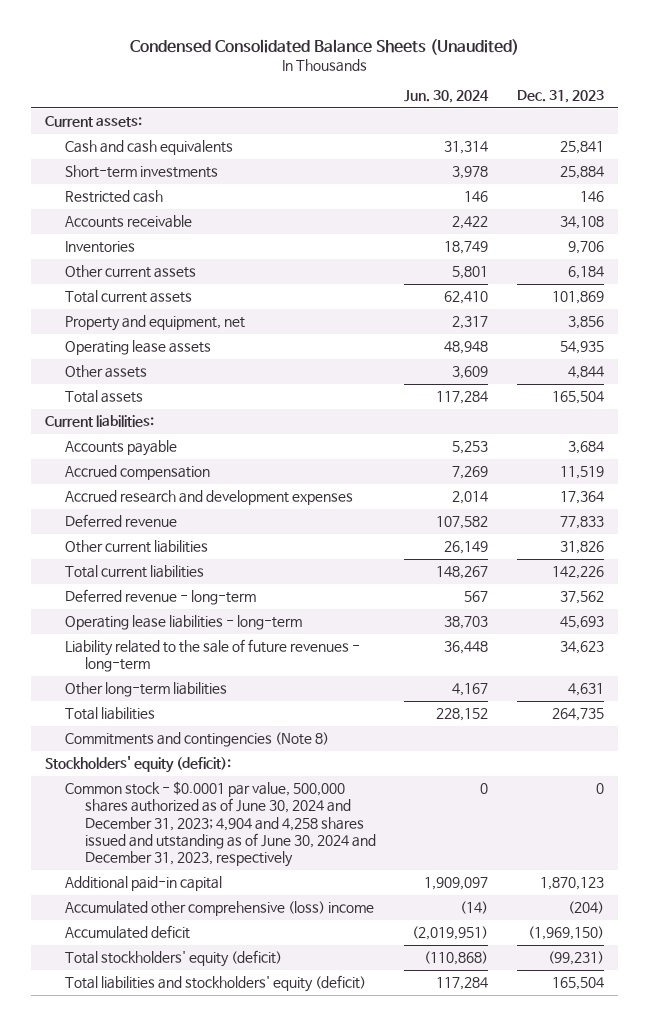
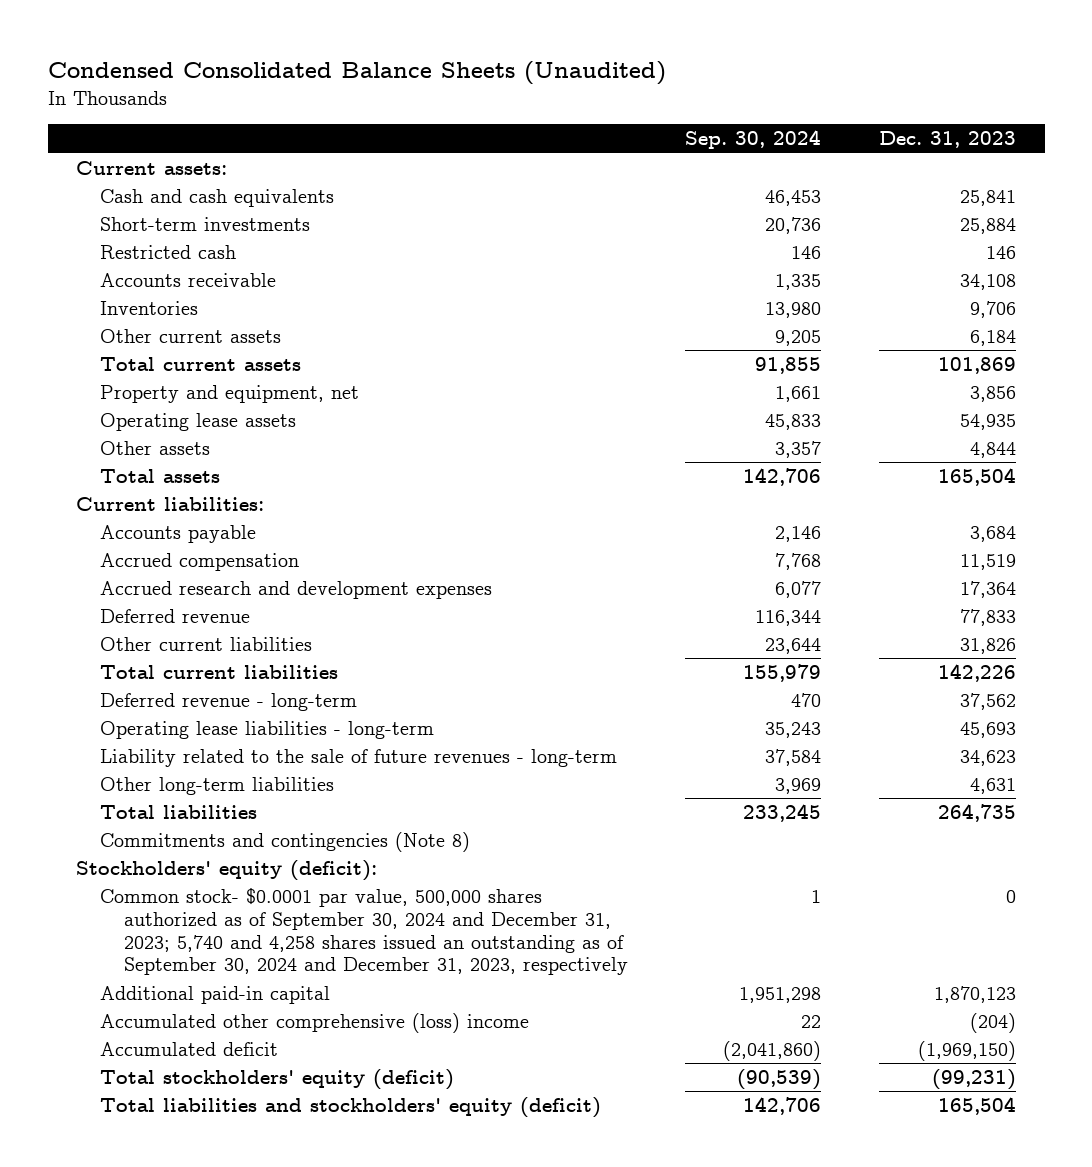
[404,90,490,104] Jun. 30, 2024 -> none
none -> [685,130,822,150] Sep. 30, 2024
[65,781,377,868] Common stock - $0.0001 par value, 500,000 shares authorized as of June 30, 2024 and December 31, 2023; 4,904 and 4,258 shares issued and utstanding as of June 30, 2024 and December 31, 2023, respectively -> [99,887,628,976] Common stock- $0.0001 par value, 500,000 shares authorized as of September 30, 2024 and December 31, 2023; 5,740 and 4,258 shares issued an outstanding as of September 30, 2024 and December 31, 2023, respectively

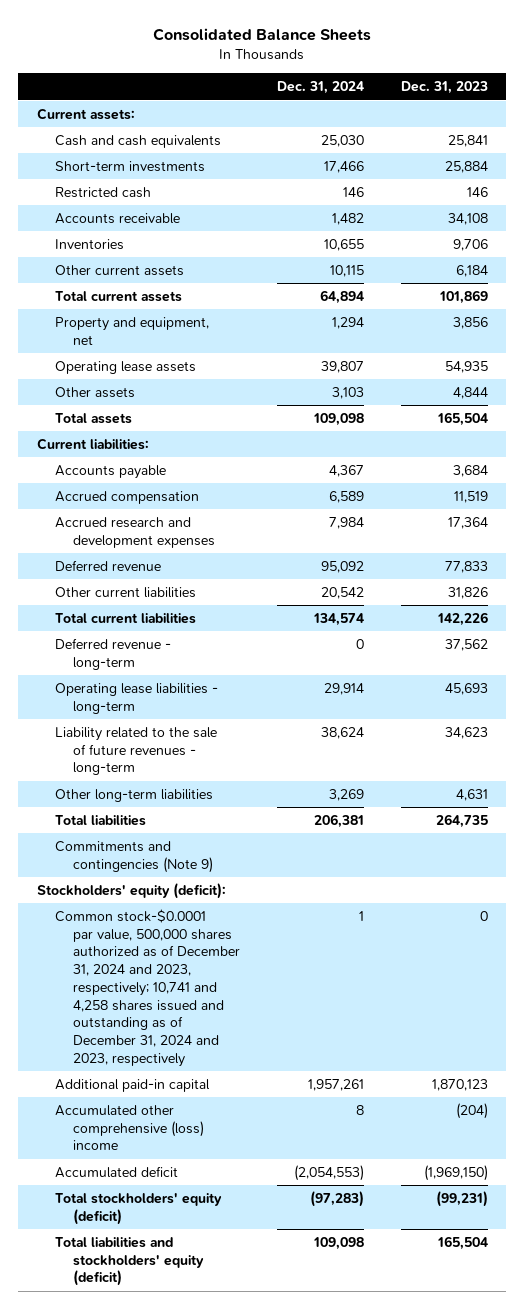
[47,61,666,86] Condensed Consolidated Balance Sheets (Unaudited) -> [153,28,372,42] Consolidated Balance Sheets
[685,130,822,150] Sep. 30, 2024 -> none
none -> [276,81,364,95] Dec. 31, 2024
[99,831,470,852] Commitments and contingencies (Note 8) -> [54,840,214,873] Commitments and contingencies (Note 9)
[99,887,628,976] Common stock- $0.0001 par value, 500,000 shares authorized as of September 30, 2024 and December 31, 2023; 5,740 and 4,258 shares issued an outstanding as of September 30, 2024 and December 31, 2023, respectively -> [54,908,241,1067] Common stock-$0.0001 par value, 500,000 shares authorized as of December 31, 2024 and 2023, respectively; 10,741 and 4,258 shares issued and outstanding as of December 31, 2024 and 2023, respectively

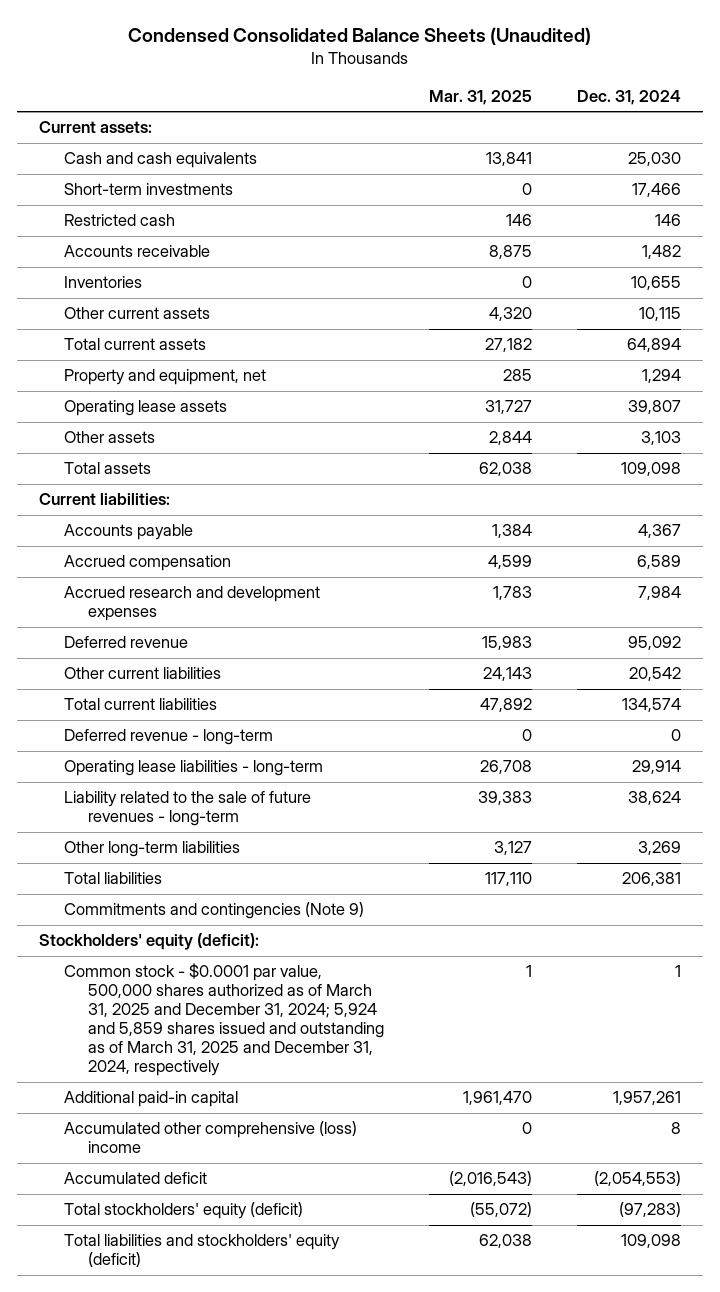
[153,28,372,42] Consolidated Balance Sheets -> [127,27,591,46] Condensed Consolidated Balance Sheets (Unaudited)
[400,81,488,95] Dec. 31, 2023 -> none
none -> [428,89,532,105] Mar. 31, 2025
[54,908,241,1067] Common stock-$0.0001 par value, 500,000 shares authorized as of December 31, 2024 and 2023, respectively; 10,741 and 4,258 shares issued and outstanding as of December 31, 2024 and 2023, respectively -> [63,963,385,1077] Common stock - $0.0001 par value, 500,000 shares authorized as of March 31, 2025 and December 31, 2024; 5,924 and 5,859 shares issued and outstanding as of March 31, 2025 and December 31, 2024, respectively

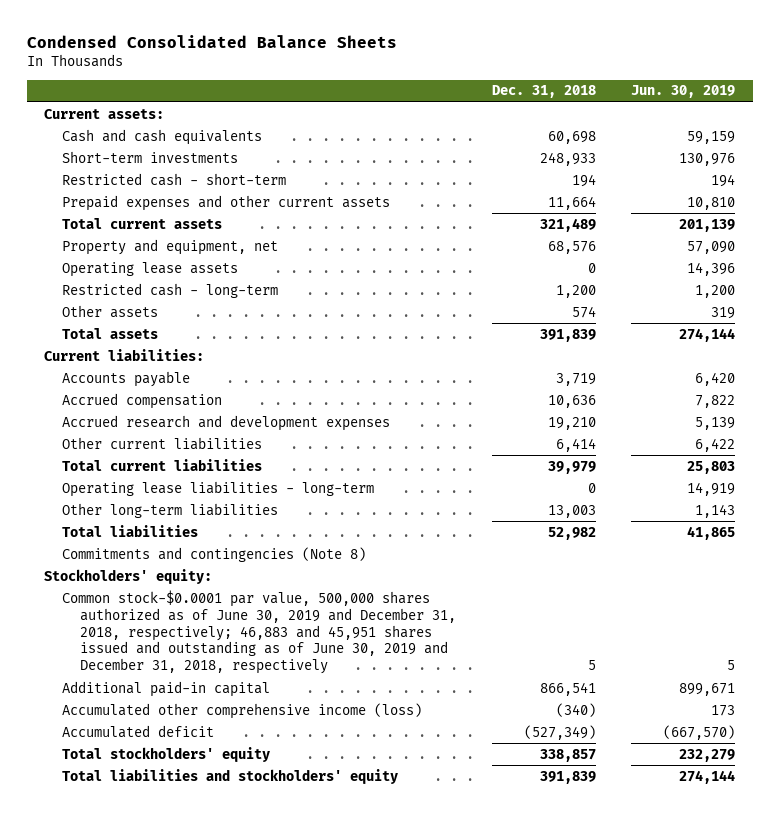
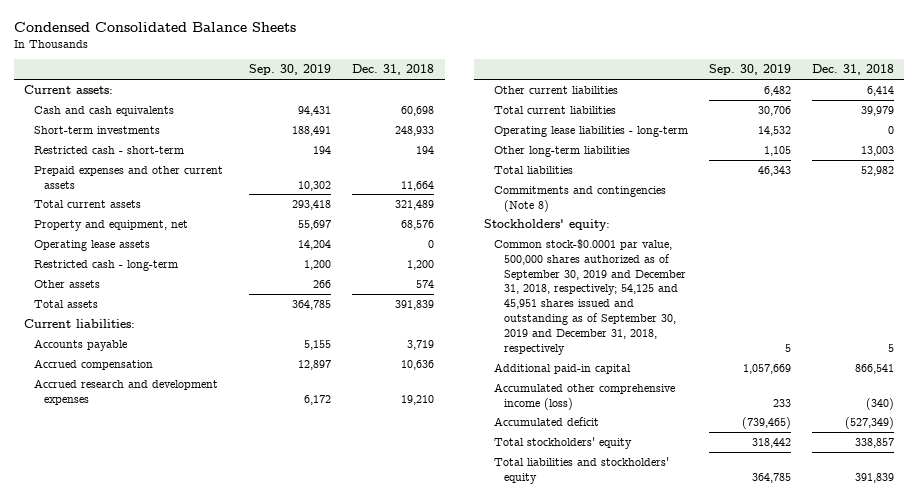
[631,85,736,99] Jun. 30, 2019 -> none
none -> [249,64,332,76] Sep. 30, 2019
[62,589,457,675] Common stock-$0.0001 par value, 500,000 shares authorized as of June 30, 2019 and December 31, 2018, respectively; 46,883 and 45,951 shares issued and outstanding as of June 30, 2019 and December 31, 2018, respectively -> [493,238,686,355] Common stock-$0.0001 par value, 500,000 shares authorized as of September 30, 2019 and December 31, 2018, respectively; 54,125 and 45,951 shares issued and outstanding as of September 30, 2019 and December 31, 2018, respectively

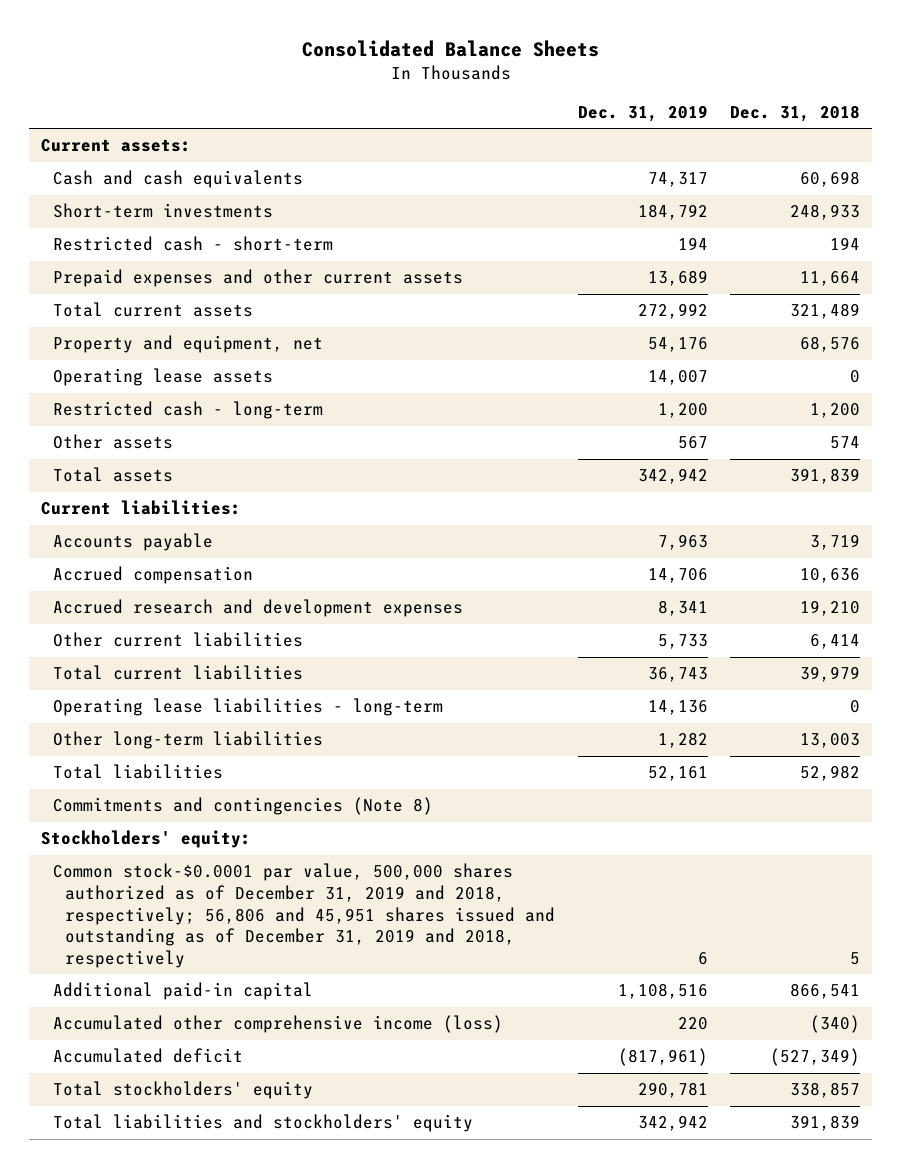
[13,22,296,33] Condensed Consolidated Balance Sheets -> [301,39,599,57] Consolidated Balance Sheets
[249,64,332,76] Sep. 30, 2019 -> none
none -> [577,105,708,123] Dec. 31, 2019
[493,238,686,355] Common stock-$0.0001 par value, 500,000 shares authorized as of September 30, 2019 and December 31, 2018, respectively; 54,125 and 45,951 shares issued and outstanding as of September 30, 2019 and December 31, 2018, respectively -> [52,863,556,969] Common stock-$0.0001 par value, 500,000 shares authorized as of December 31, 2019 and 2018, respectively; 56,806 and 45,951 shares issued and outstanding as of December 31, 2019 and 2018, respectively

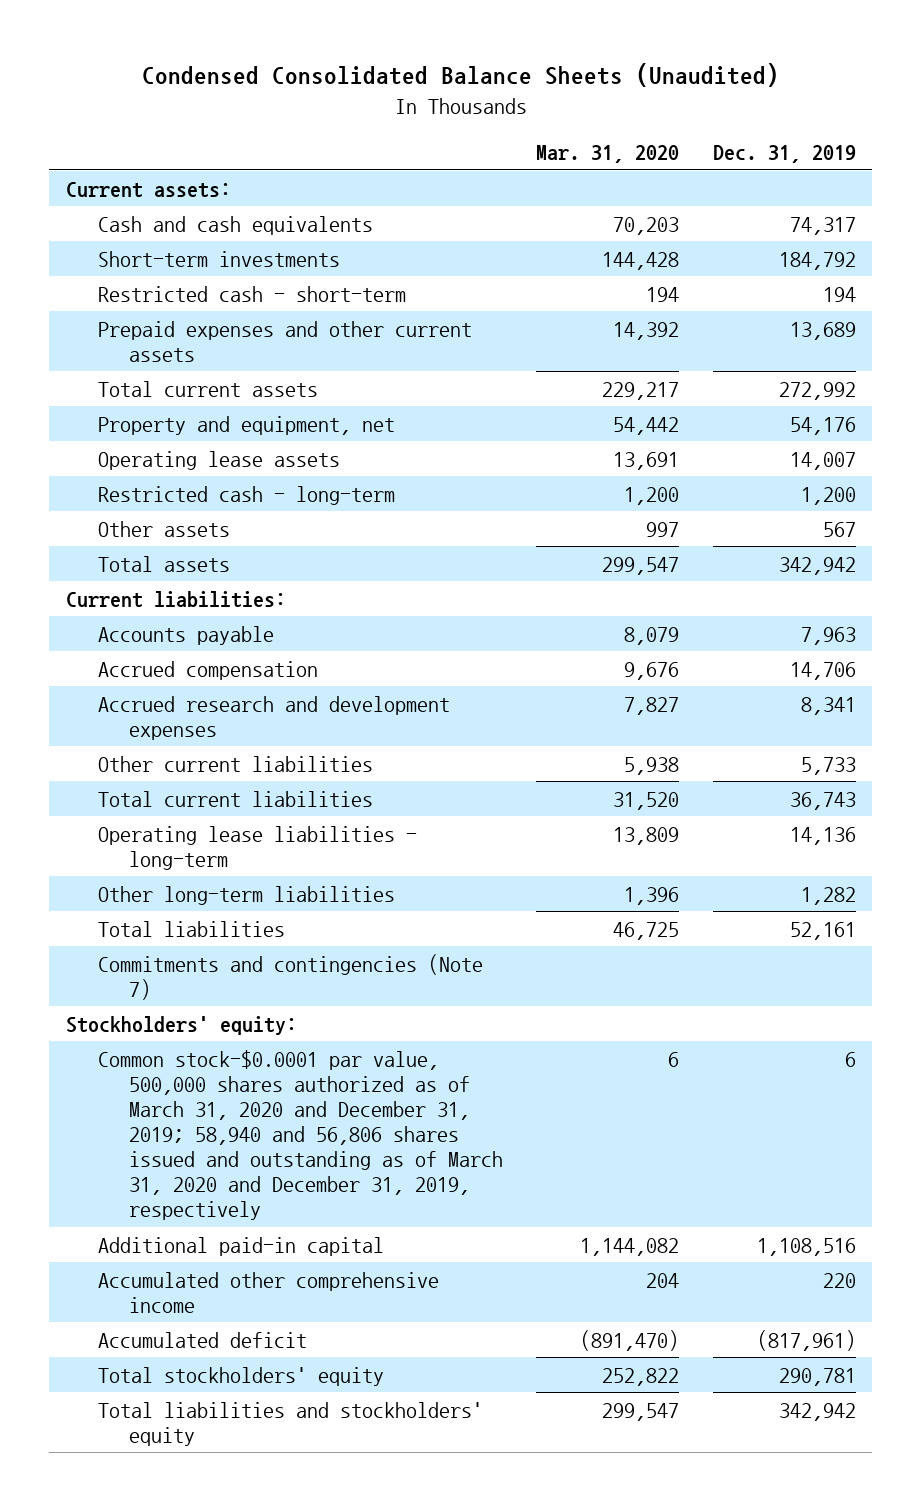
[301,39,599,57] Consolidated Balance Sheets -> [141,63,779,88] Condensed Consolidated Balance Sheets (Unaudited)
[730,105,861,123] Dec. 31, 2018 -> none
none -> [536,144,680,163] Mar. 31, 2020
[52,797,433,816] Commitments and contingencies (Note 8) -> [97,953,483,1000] Commitments and contingencies (Note 7)
[52,863,556,969] Common stock-$0.0001 par value, 500,000 shares authorized as of December 31, 2019 and 2018, respectively; 56,806 and 45,951 shares issued and outstanding as of December 31, 2019 and 2018, respectively -> [97,1049,504,1221] Common stock-$0.0001 par value, 500,000 shares authorized as of March 31, 2020 and December 31, 2019; 58,940 and 56,806 shares issued and outstanding as of March 31, 2020 and December 31, 2019, respectively
[52,1015,503,1034] Accumulated other comprehensive income (loss) -> [97,1271,439,1313] Accumulated other comprehensive income

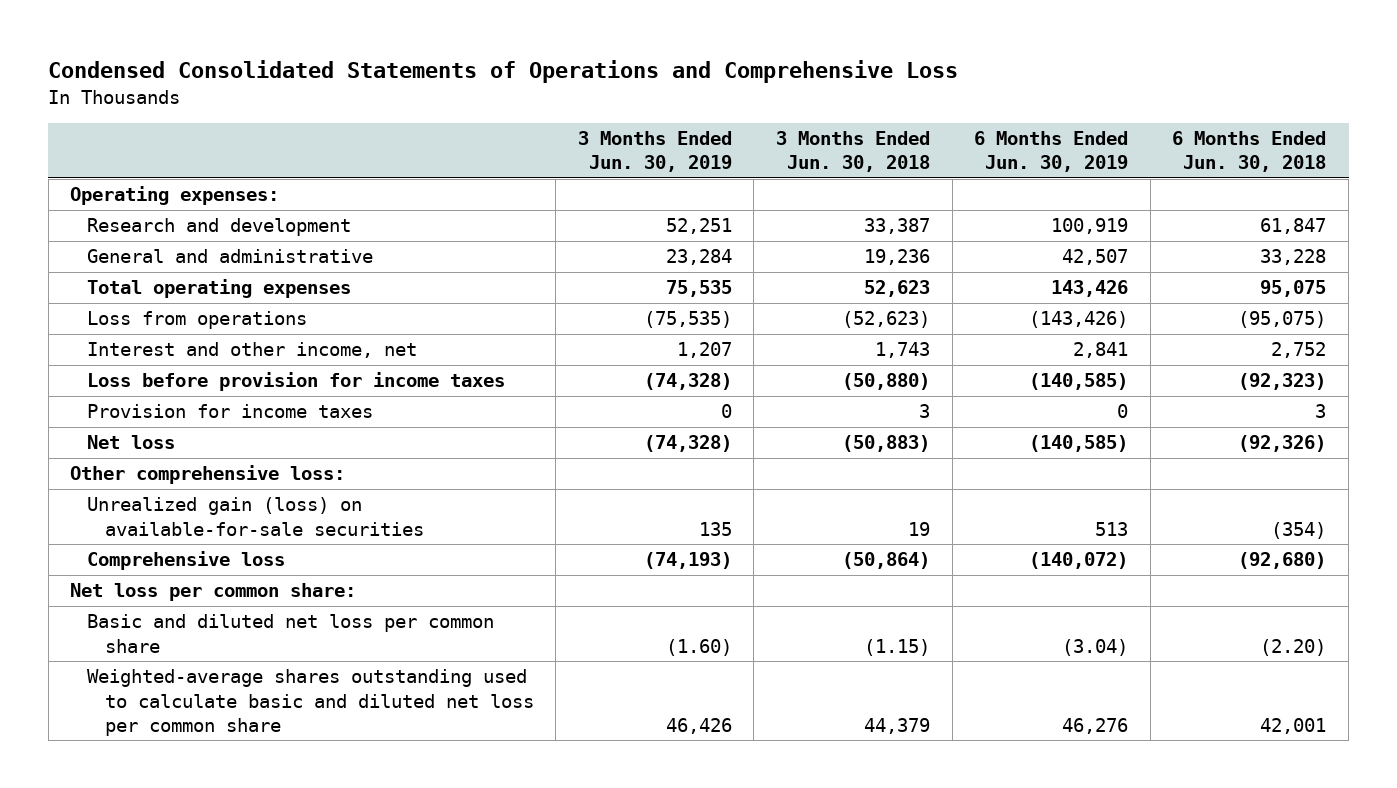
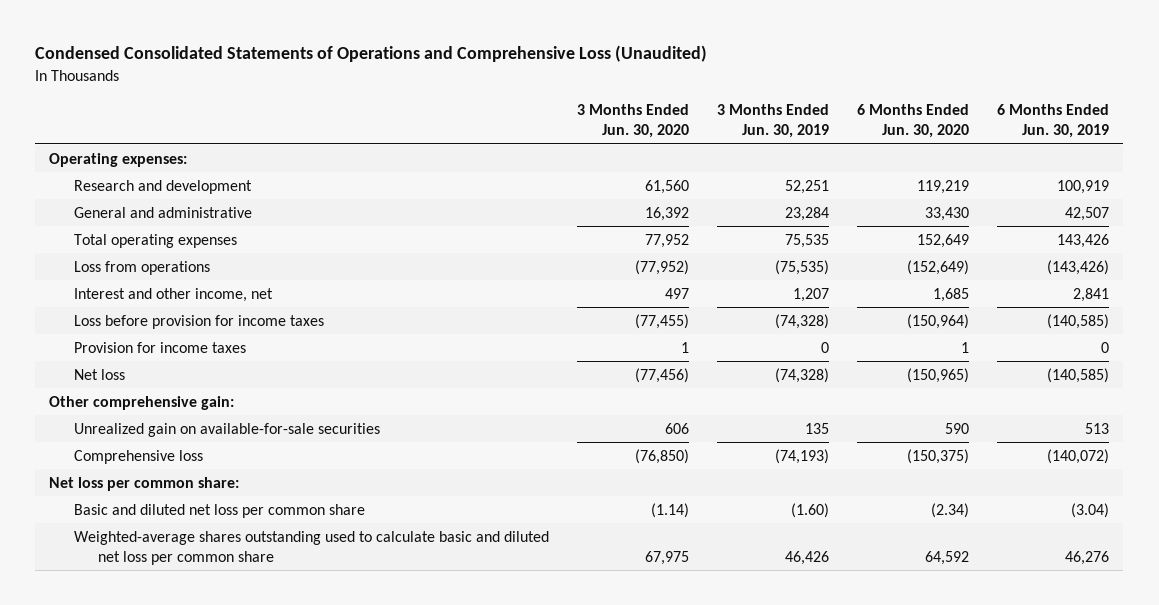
[48,59,959,83] Condensed Consolidated Statements of Operations and Comprehensive Loss -> [35,45,708,63] Condensed Consolidated Statements of Operations and Comprehensive Loss (Unaudited)
[776,131,931,173] 3 Months Ended Jun. 30, 2018 -> none
[1172,131,1327,173] 6 Months Ended Jun. 30, 2018 -> none
none -> [576,104,689,139] 3 Months Ended Jun. 30, 2020
none -> [857,104,970,139] 6 Months Ended Jun. 30, 2020
[70,465,346,485] Other comprehensive loss: -> [49,395,235,410] Other comprehensive gain:
[87,497,424,536] Unrealized gain (loss) on available-for-sale securities -> [73,422,380,437] Unrealized gain on available-for-sale securities

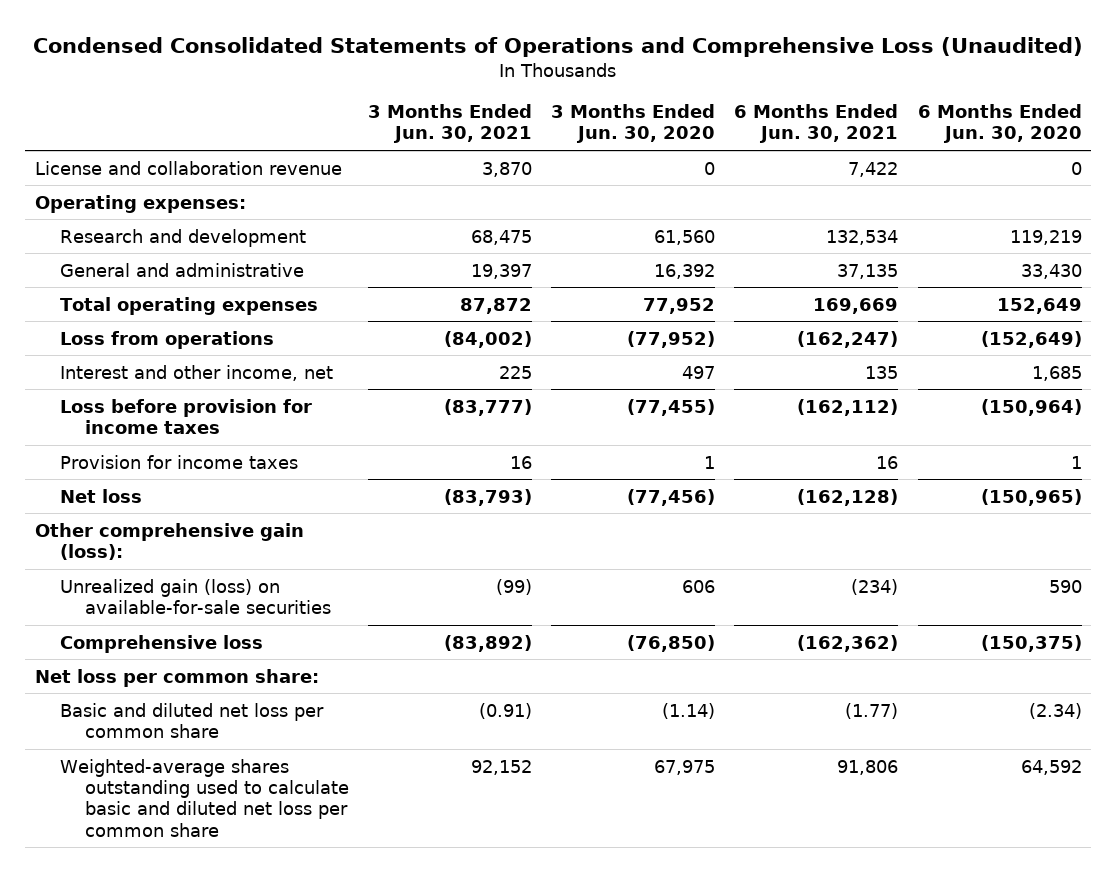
[717,104,830,139] 3 Months Ended Jun. 30, 2019 -> none
[997,104,1110,139] 6 Months Ended Jun. 30, 2019 -> none
none -> [367,104,532,144] 3 Months Ended Jun. 30, 2021
none -> [734,104,899,144] 6 Months Ended Jun. 30, 2021
none -> [34,160,342,175] License and collaboration revenue
[49,395,235,410] Other comprehensive gain: -> [34,522,304,561] Other comprehensive gain (loss):
[73,422,380,437] Unrealized gain on available-for-sale securities -> [59,578,331,615] Unrealized gain (loss) on available-for-sale securities

